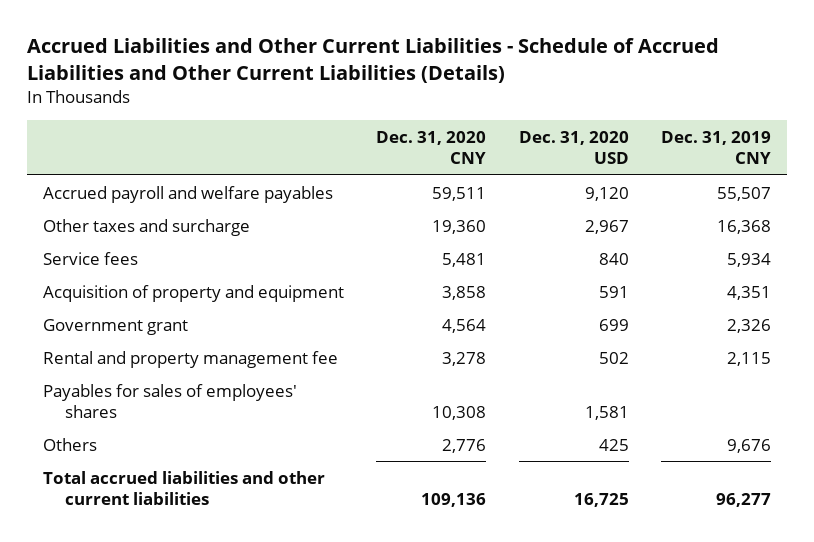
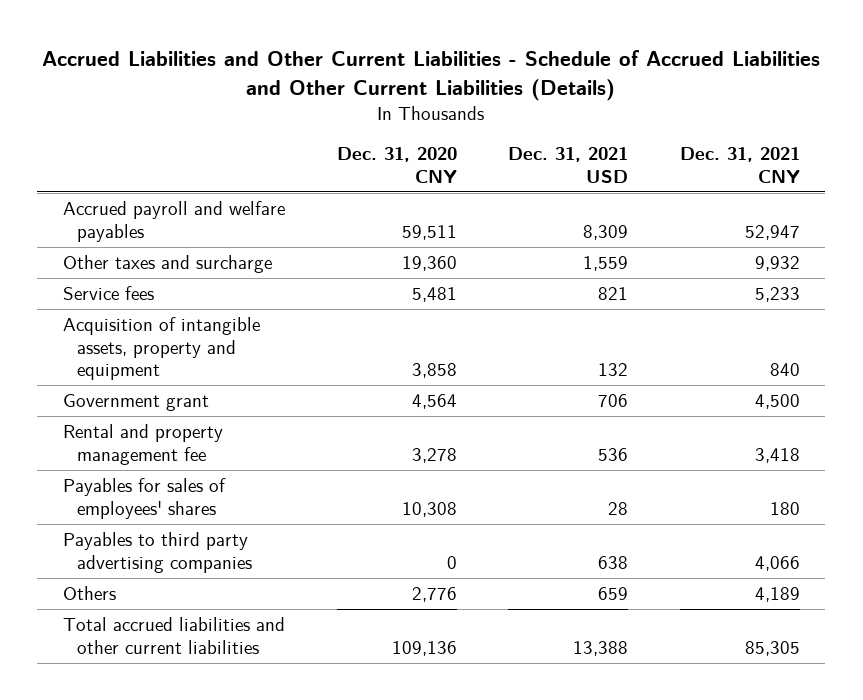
[518,130,629,164] Dec. 31, 2020 USD -> none
[660,130,771,164] Dec. 31, 2019 CNY -> none
none -> [508,146,629,183] Dec. 31, 2021 USD
none -> [679,146,800,183] Dec. 31, 2021 CNY
[42,284,344,302] Acquisition of property and equipment -> [63,316,261,381] Acquisition of intangible assets, property and equipment
none -> [63,531,252,573] Payables to third party advertising companies

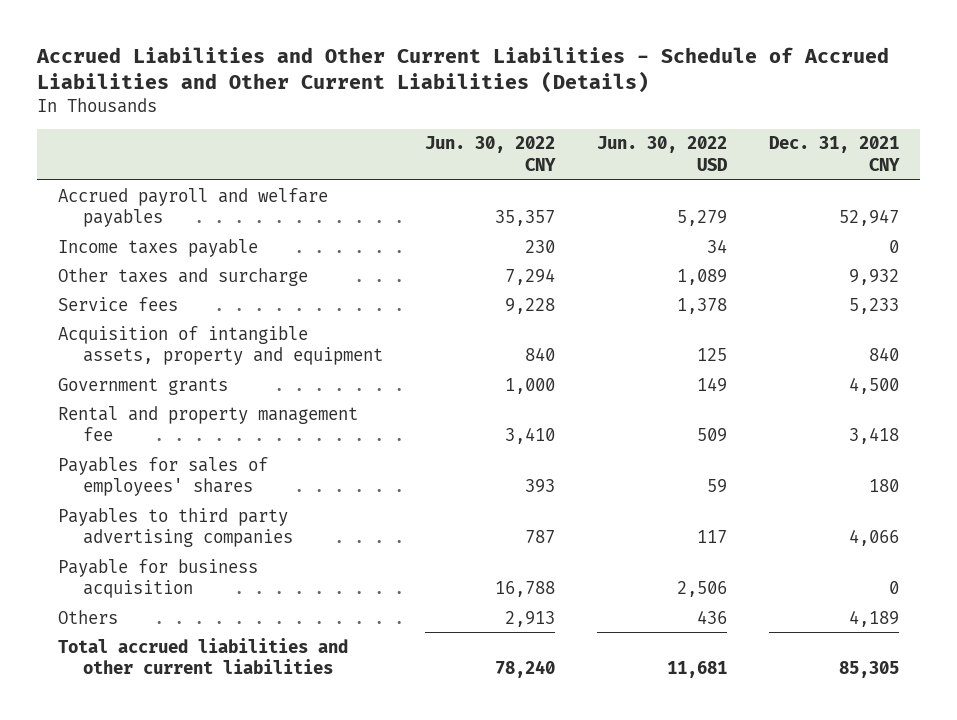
[336,146,457,183] Dec. 31, 2020 CNY -> none
[508,146,629,183] Dec. 31, 2021 USD -> none
none -> [424,136,556,171] Jun. 30, 2022 CNY
none -> [597,136,729,171] Jun. 30, 2022 USD
none -> [57,238,258,257] Income taxes payable
[63,393,210,411] Government grant -> [57,377,228,395] Government grants
none -> [57,558,258,599] Payable for business acquisition

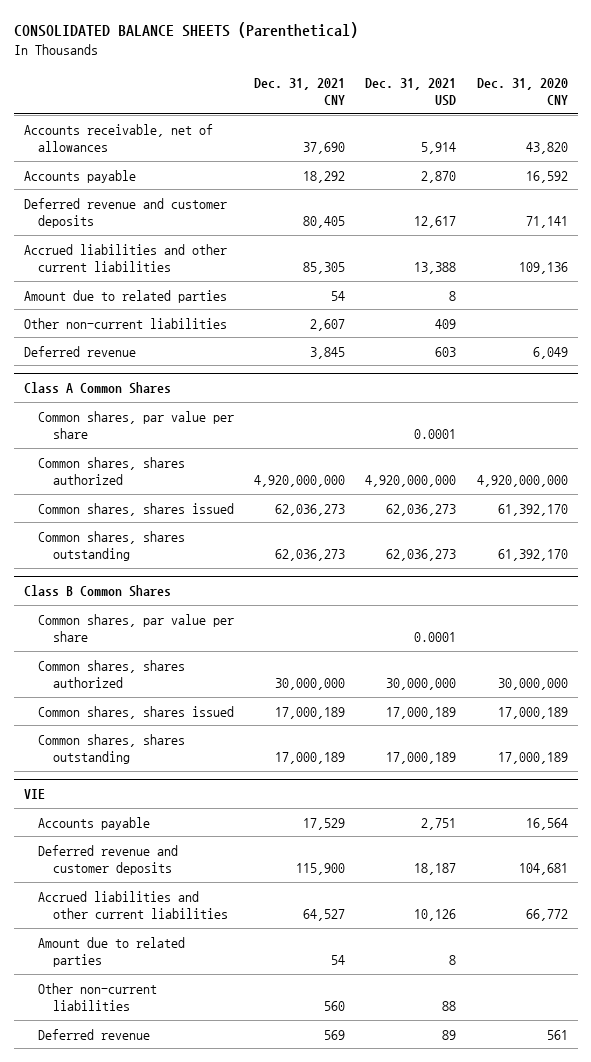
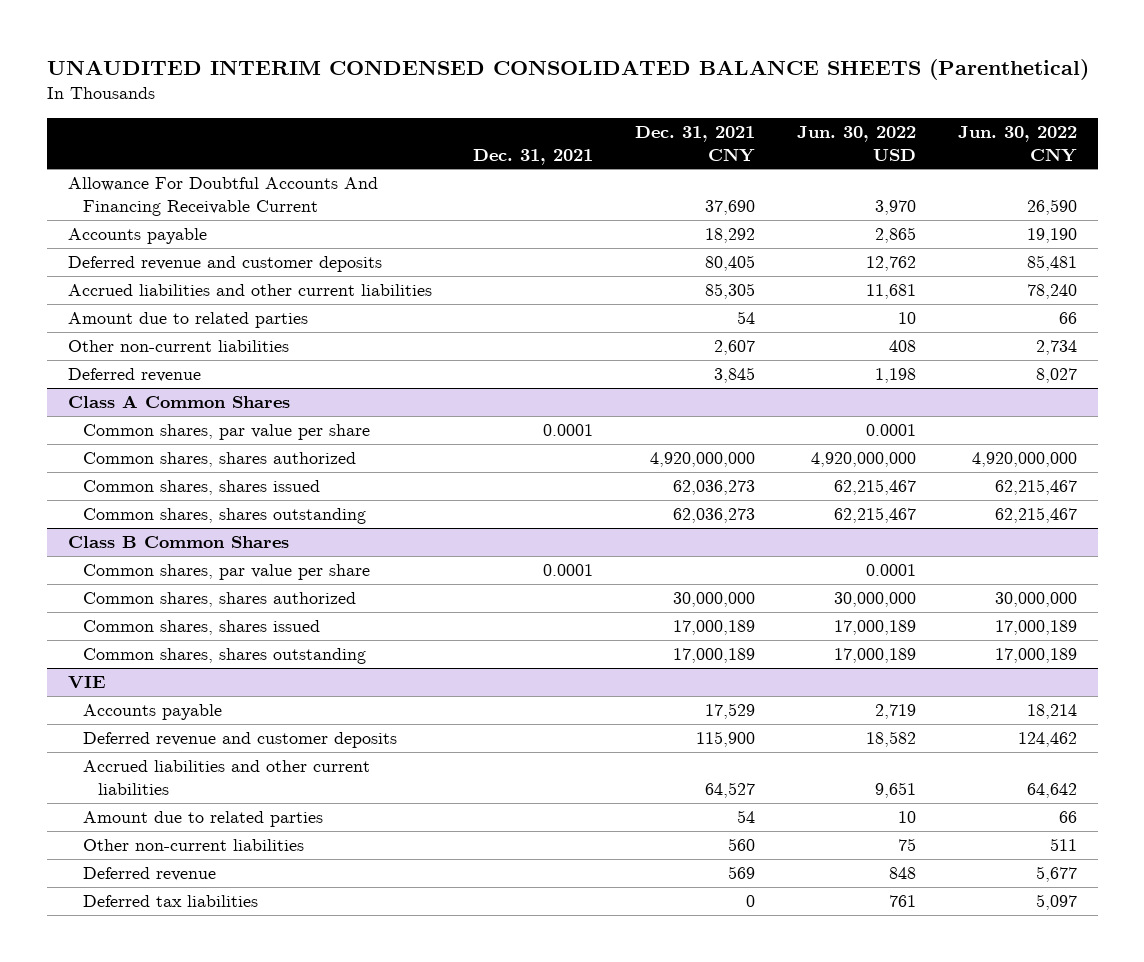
[13,22,358,39] CONSOLIDATED BALANCE SHEETS (Parenthetical) -> [46,58,1089,80] UNAUDITED INTERIM CONDENSED CONSOLIDATED BALANCE SHEETS (Parenthetical)
[365,77,457,107] Dec. 31, 2021 USD -> none
[476,77,568,106] Dec. 31, 2020 CNY -> none
none -> [473,148,594,165] Dec. 31, 2021
none -> [797,125,917,161] Jun. 30, 2022 USD
none -> [957,125,1077,162] Jun. 30, 2022 CNY
[23,123,213,152] Accounts receivable, net of allowances -> [67,177,378,216] Allowance For Doubtful Accounts And Financing Receivable Current
none -> [82,895,258,908] Deferred tax liabilities

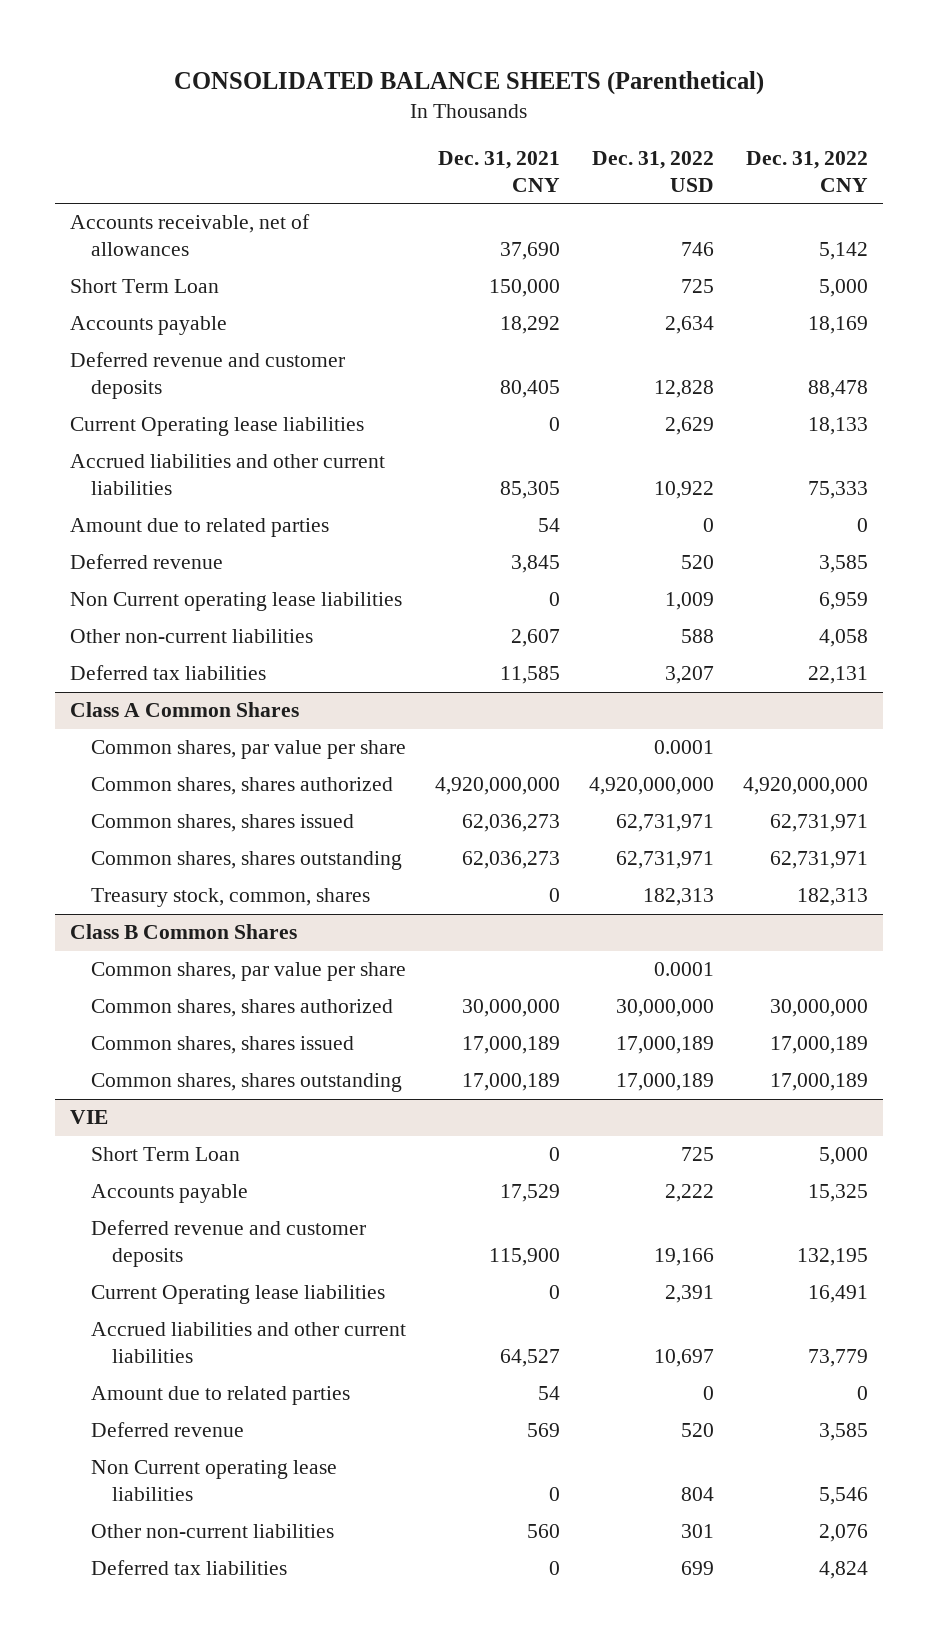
[46,58,1089,80] UNAUDITED INTERIM CONDENSED CONSOLIDATED BALANCE SHEETS (Parenthetical) -> [174,70,765,95] CONSOLIDATED BALANCE SHEETS (Parenthetical)
[473,148,594,165] Dec. 31, 2021 -> none
[797,125,917,161] Jun. 30, 2022 USD -> none
[957,125,1077,162] Jun. 30, 2022 CNY -> none
none -> [592,150,715,192] Dec. 31, 2022 USD
none -> [746,150,869,192] Dec. 31, 2022 CNY
[67,177,378,216] Allowance For Doubtful Accounts And Financing Receivable Current -> [70,214,311,257] Accounts receivable, net of allowances
none -> [70,279,220,294] Short Term Loan
none -> [70,417,365,437] Current Operating lease liabilities
none -> [70,592,403,612] Non Current operating lease liabilities
[67,340,289,353] Other non-current liabilities -> [70,629,314,644] Other non-current liabilities
none -> [70,665,267,681] Deferred tax liabilities
none -> [90,888,370,908] Treasury stock, common, shares
none -> [90,1147,240,1162] Short Term Loan
none -> [90,1285,385,1305] Current Operating lease liabilities
none -> [90,1460,337,1502] Non Current operating lease liabilities
[82,839,304,852] Other non-current liabilities -> [90,1524,334,1539] Other non-current liabilities

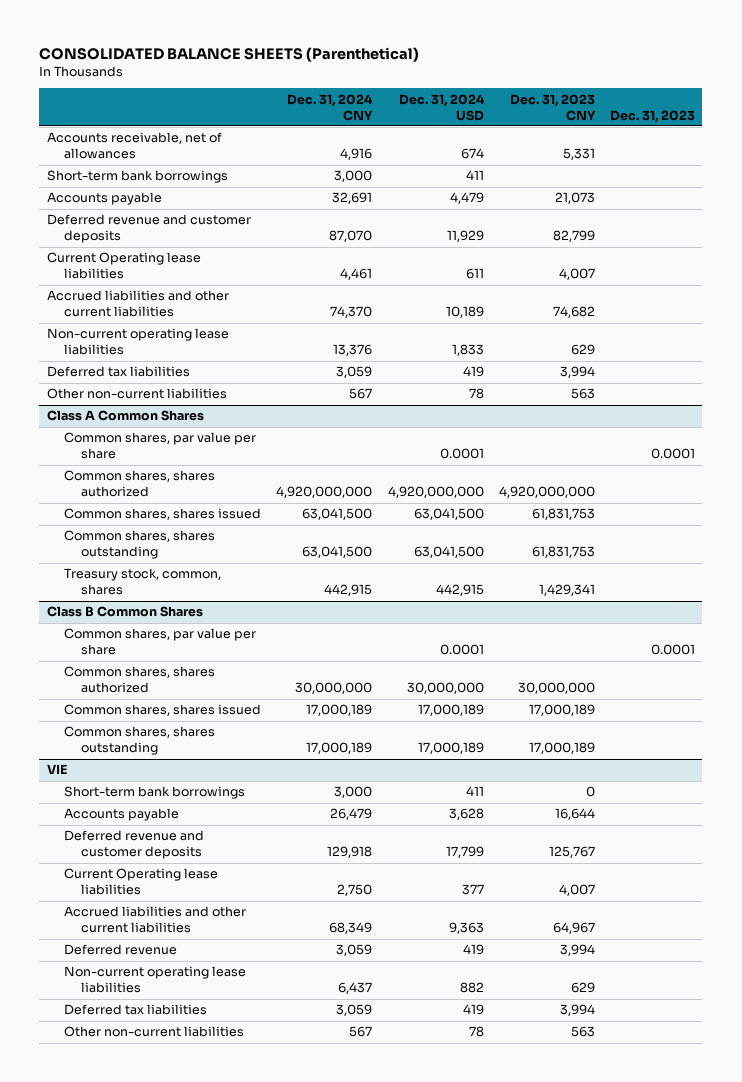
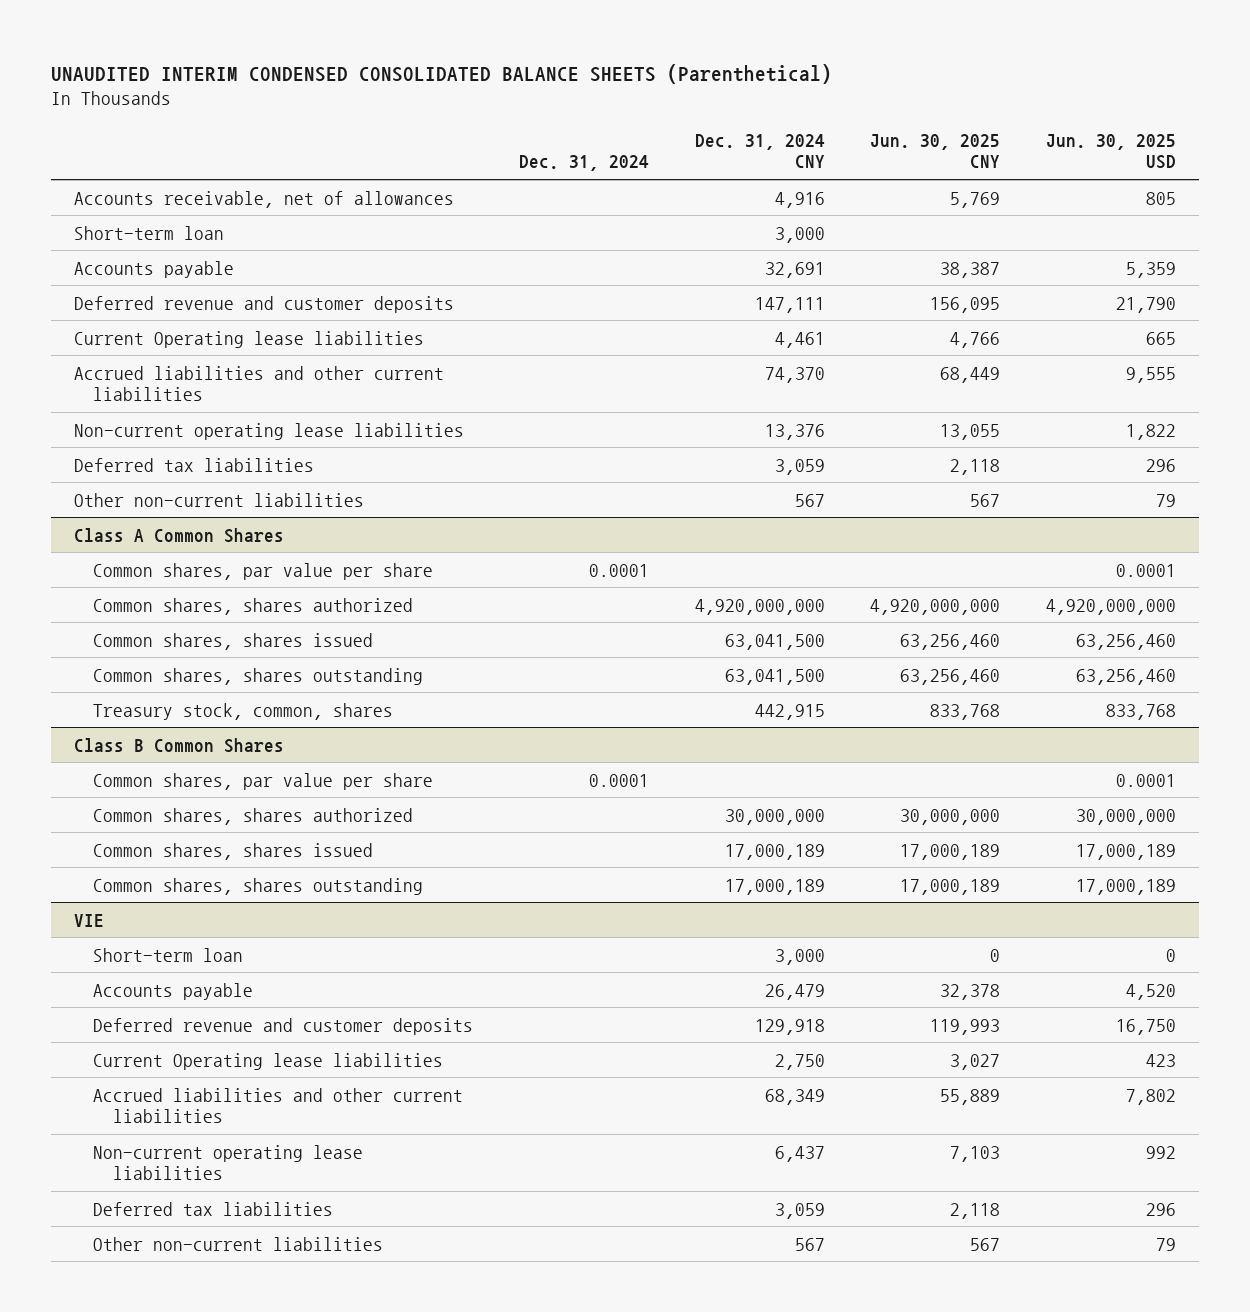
[39,46,420,62] CONSOLIDATED BALANCE SHEETS (Parenthetical) -> [51,63,833,84] UNAUDITED INTERIM CONDENSED CONSOLIDATED BALANCE SHEETS (Parenthetical)
[398,93,485,121] Dec. 31, 2024 USD -> none
[509,93,596,121] Dec. 31, 2023 CNY -> none
[609,109,695,123] Dec. 31, 2023 -> none
none -> [518,155,649,172] Dec. 31, 2024
none -> [870,134,1001,169] Jun. 30, 2025 CNY
none -> [1045,134,1176,170] Jun. 30, 2025 USD
[47,170,229,184] Short-term bank borrowings -> [74,225,225,240] Short-term loan
[329,230,373,243] 87,070 -> [754,296,825,313] 147,111
[64,786,246,800] Short-term bank borrowings -> [93,947,244,962] Short-term loan
[64,944,178,956] Deferred revenue -> none

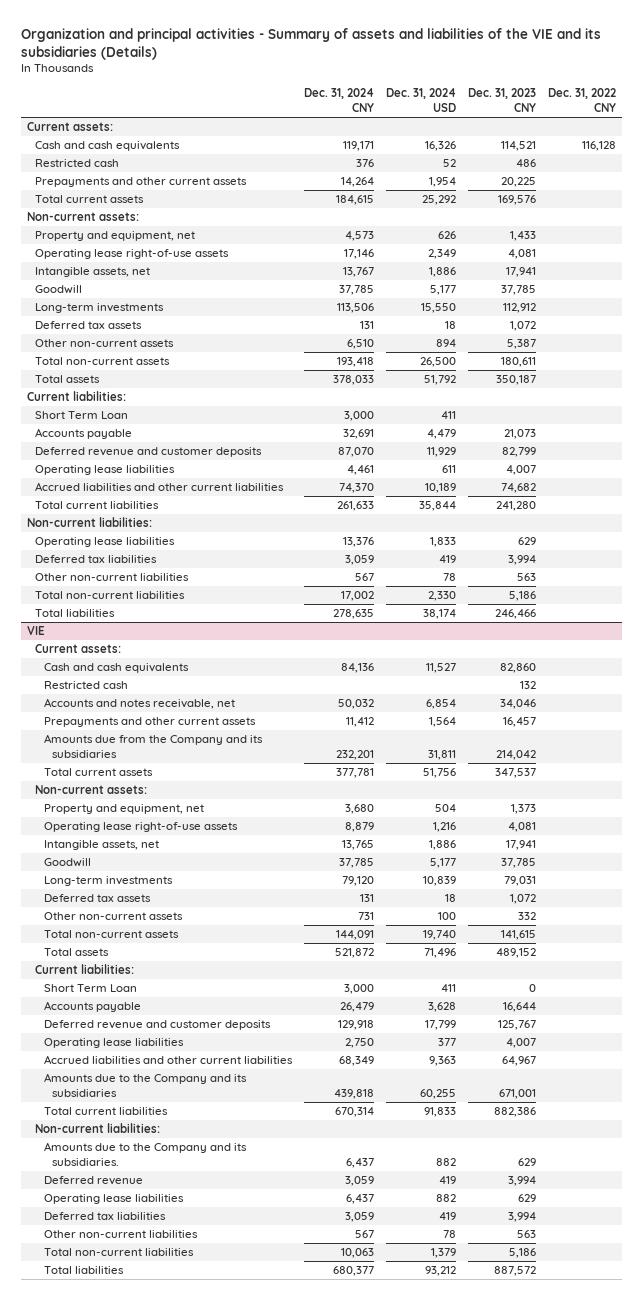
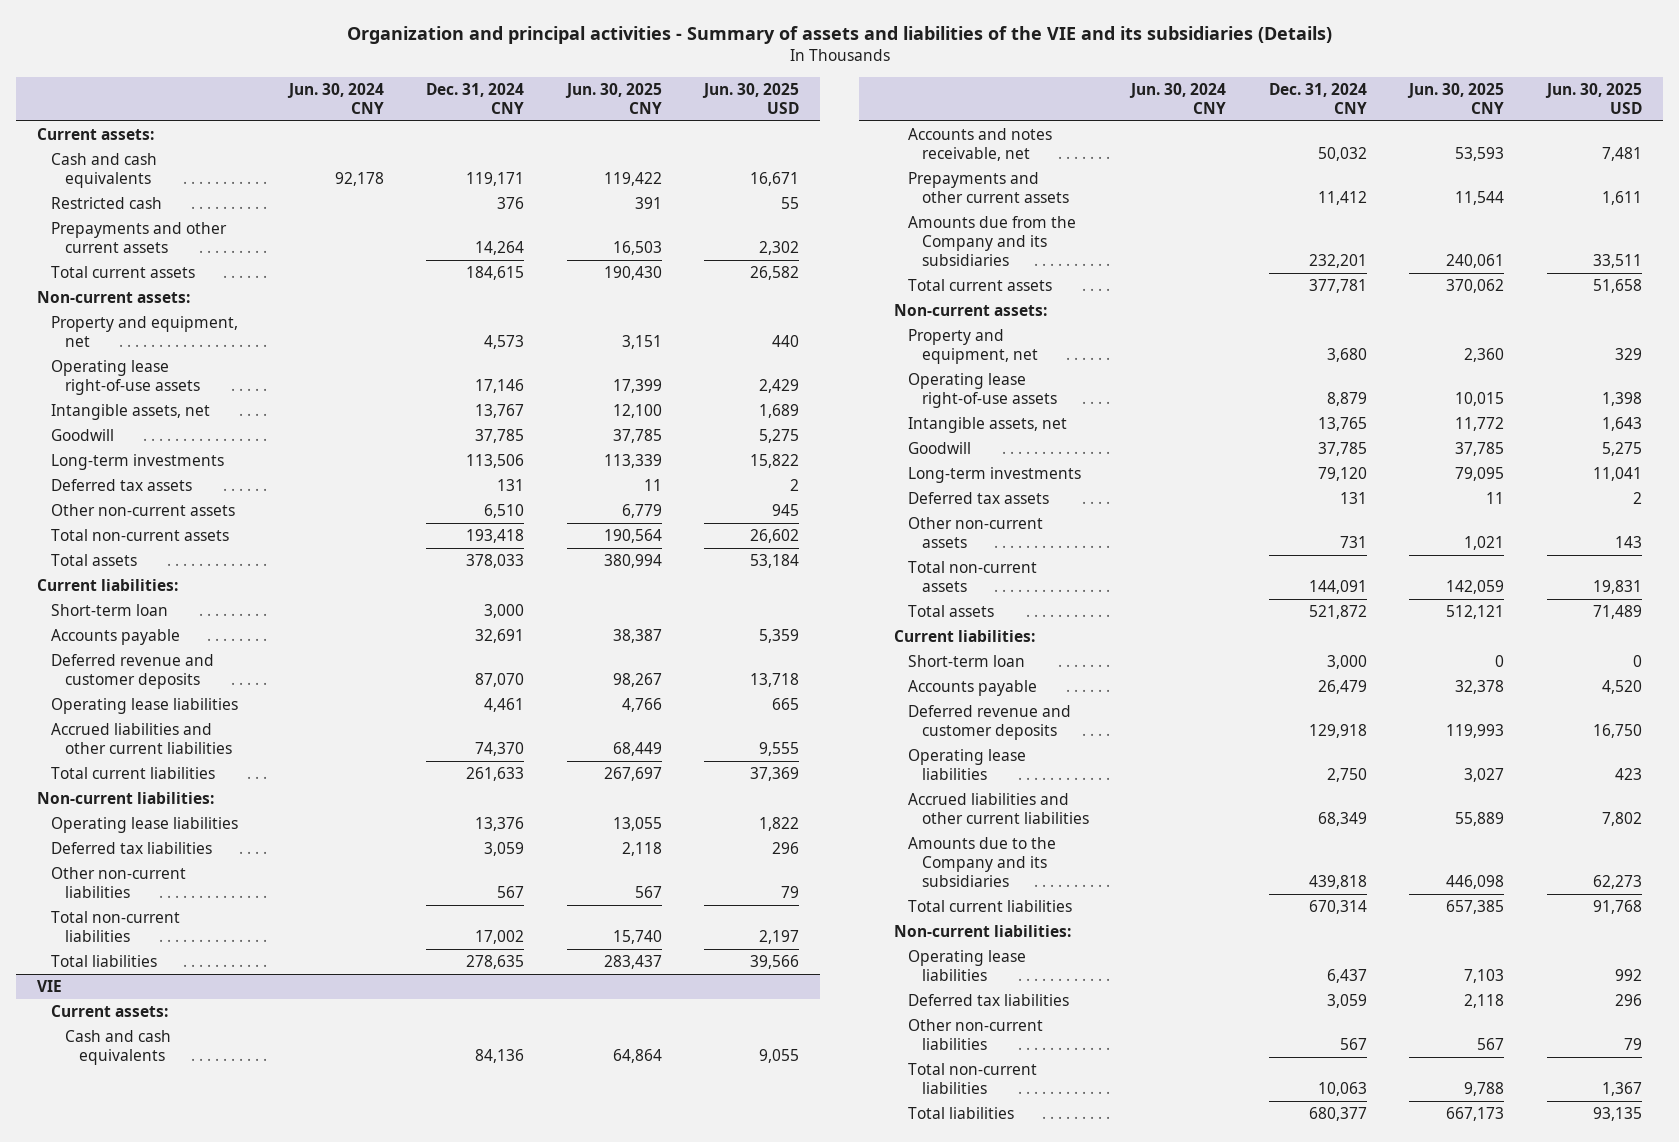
[386,88,457,113] Dec. 31, 2024 USD -> none
[468,88,537,113] Dec. 31, 2023 CNY -> none
[548,88,617,113] Dec. 31, 2022 CNY -> none
none -> [286,82,384,114] Jun. 30, 2024 CNY
none -> [564,82,662,114] Jun. 30, 2025 CNY
none -> [702,82,800,114] Jun. 30, 2025 USD
[35,411,129,420] Short Term Loan -> [51,604,169,617] Short-term loan
[43,681,128,690] Restricted cash -> none
[43,984,137,993] Short Term Loan -> [908,655,1026,668] Short-term loan
[43,1142,247,1167] Amounts due to the Company and its subsidiaries. -> none
[43,1176,143,1186] Deferred revenue -> none

